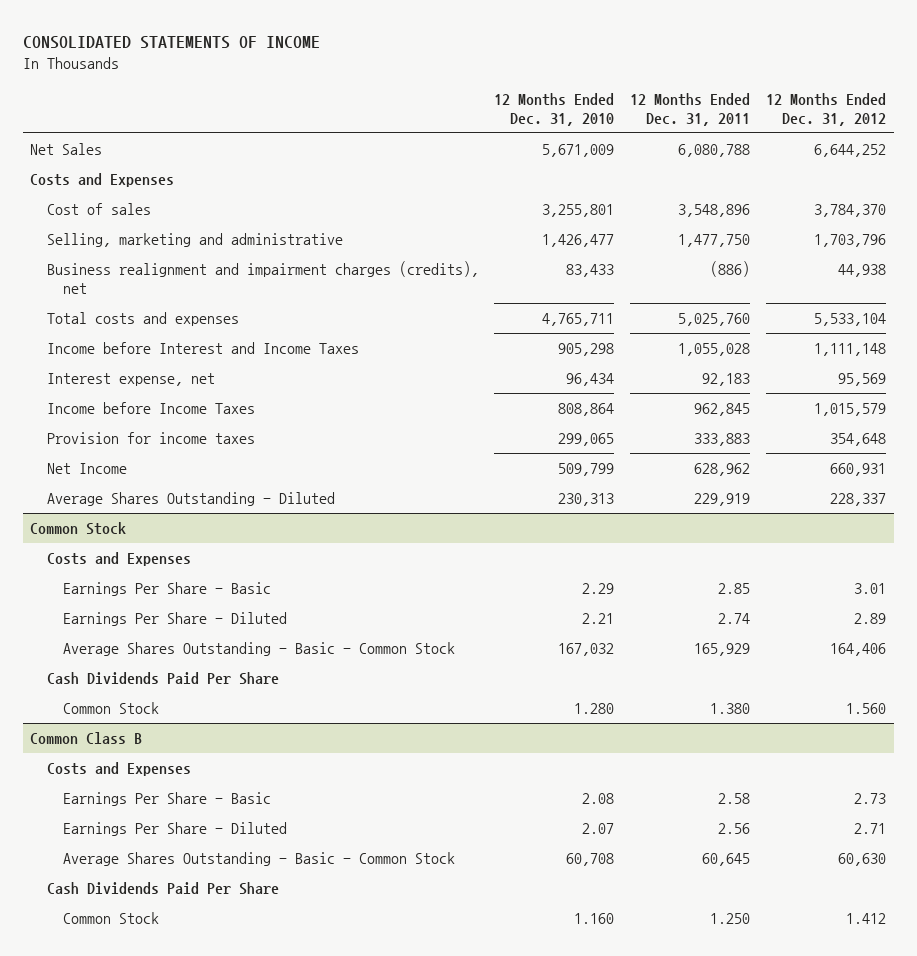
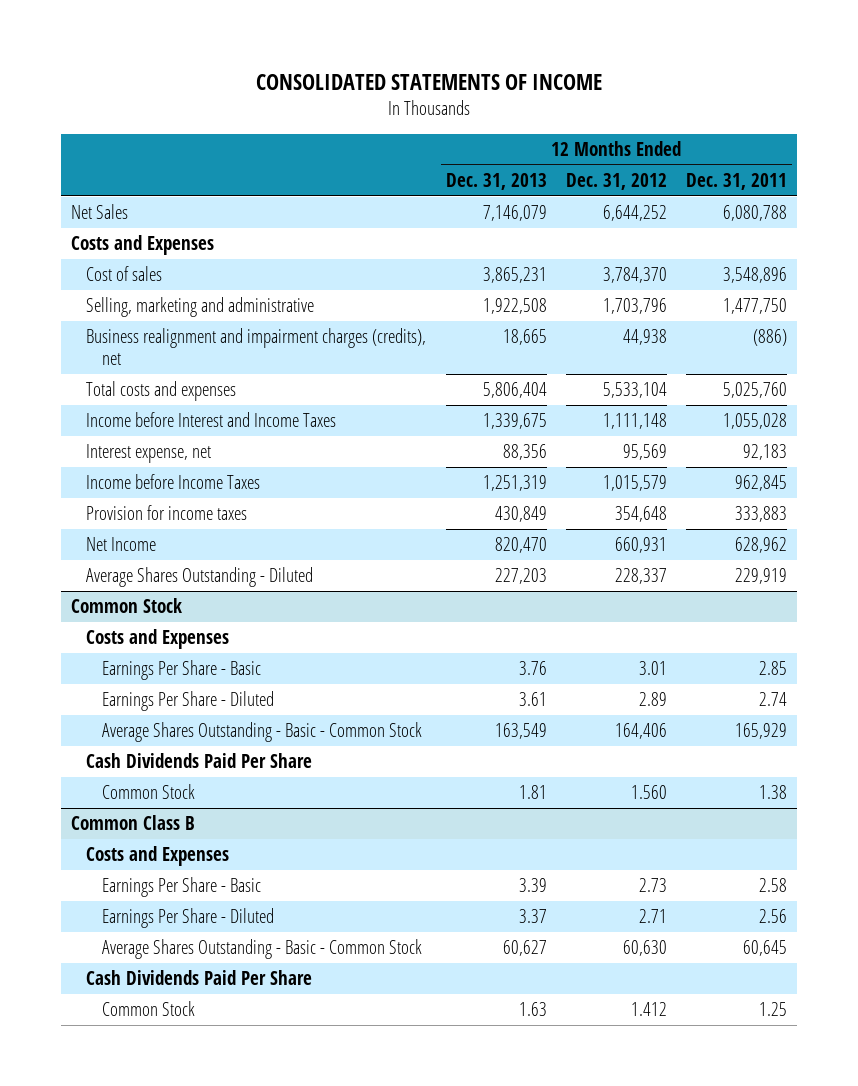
[494,92,615,127] 12 Months Ended Dec. 31, 2010 -> none
none -> [445,172,547,190] Dec. 31, 2013
[710,702,751,714] 1.380 -> [758,785,787,800] 1.38
[710,912,751,924] 1.250 -> [758,1002,787,1017] 1.25

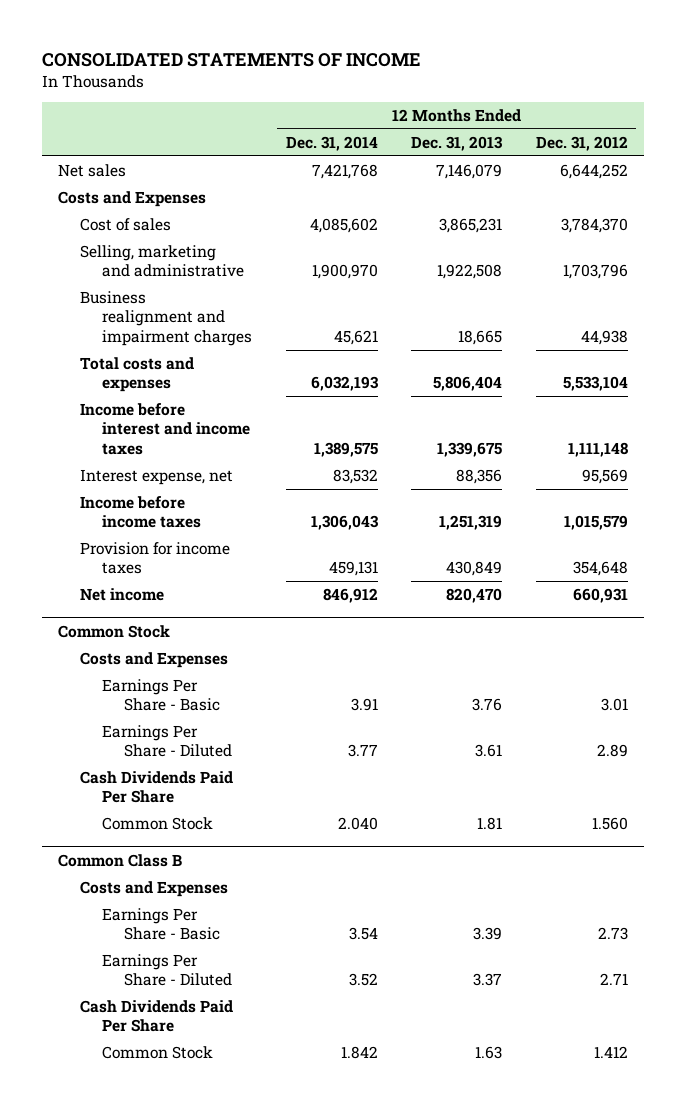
[685,172,787,190] Dec. 31, 2011 -> none
none -> [285,135,378,151] Dec. 31, 2014
[71,204,129,220] Net Sales -> [58,164,127,178] Net sales
[86,328,427,365] Business realignment and impairment charges (credits), net -> [80,291,253,346] Business realignment and impairment charges
[86,412,337,428] Income before Interest and Income Taxes -> [80,403,251,455] Income before interest and income taxes
[86,474,261,490] Income before Income Taxes -> [80,496,202,529] Income before income taxes
[86,567,314,588] Average Shares Outstanding - Diluted -> none
[86,537,157,552] Net Income -> [80,588,165,602] Net income
[101,722,422,743] Average Shares Outstanding - Basic - Common Stock -> none
[101,939,422,960] Average Shares Outstanding - Basic - Common Stock -> none

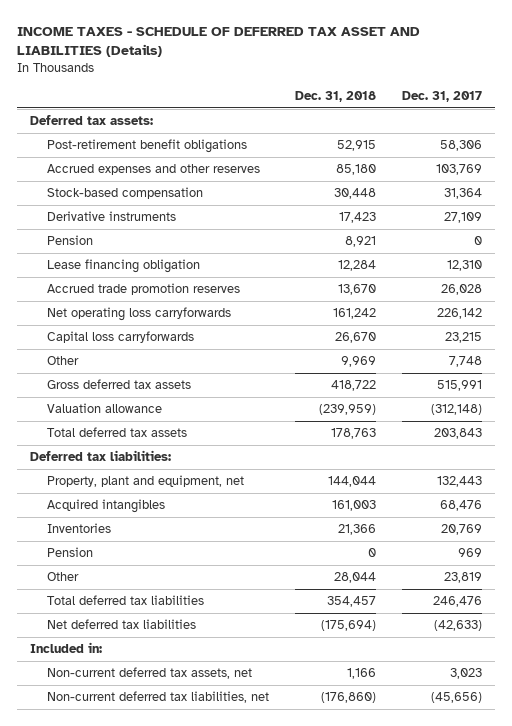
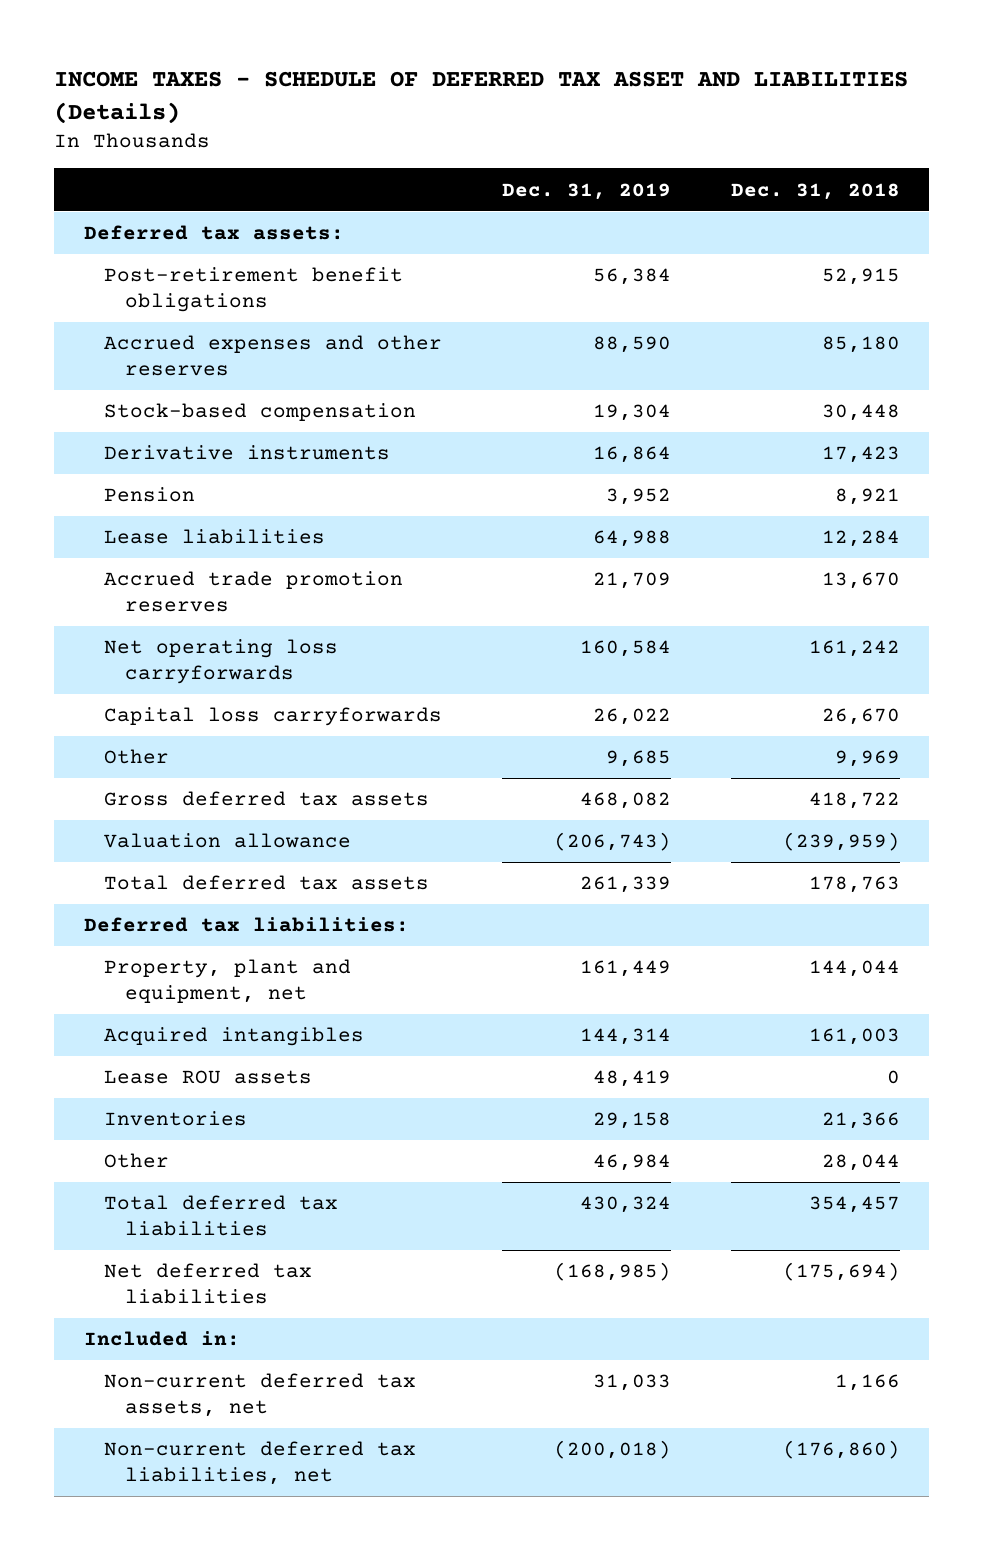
[401,91,482,103] Dec. 31, 2017 -> none
none -> [501,182,671,200] Dec. 31, 2019
[47,259,201,274] Lease financing obligation -> [104,529,326,545] Lease liabilities
none -> [104,1070,313,1085] Lease ROU assets
[47,547,94,558] Pension -> none

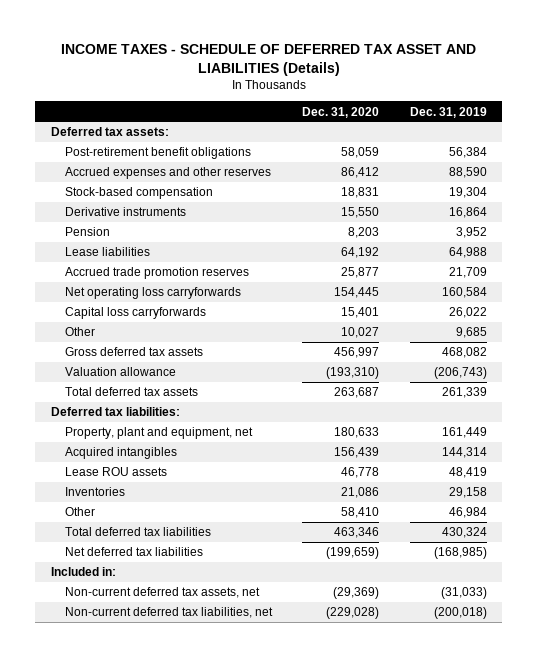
[730,182,900,200] Dec. 31, 2018 -> none
none -> [302,106,380,118] Dec. 31, 2020
[592,1374,671,1392] 31,033 -> [441,587,488,600] (31,033)

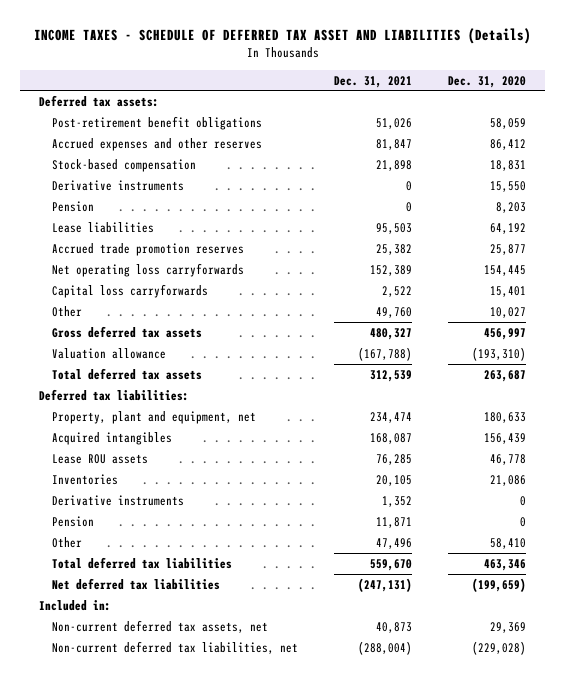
[410,106,488,118] Dec. 31, 2019 -> none
none -> [334,75,413,88] Dec. 31, 2021
none -> [51,494,184,506] Derivative instruments
none -> [51,515,94,527] Pension
[333,587,380,600] (29,369) -> [490,621,527,633] 29,369

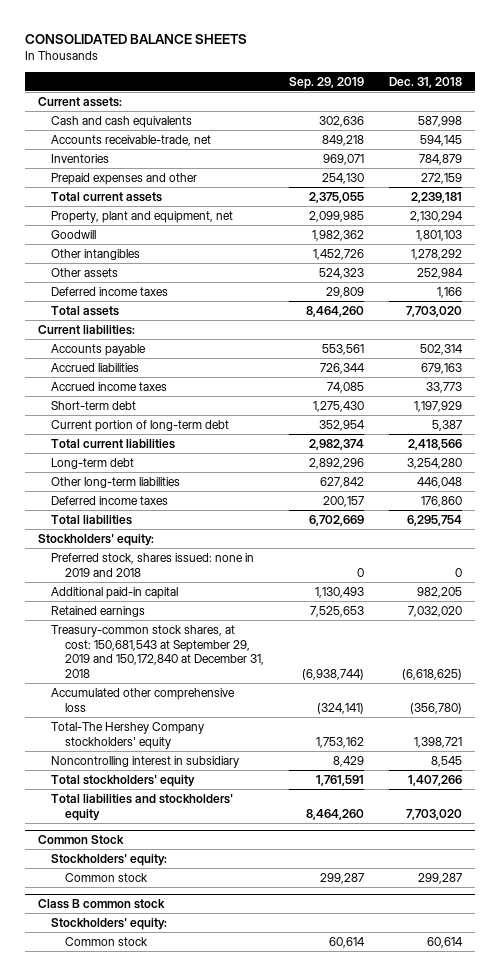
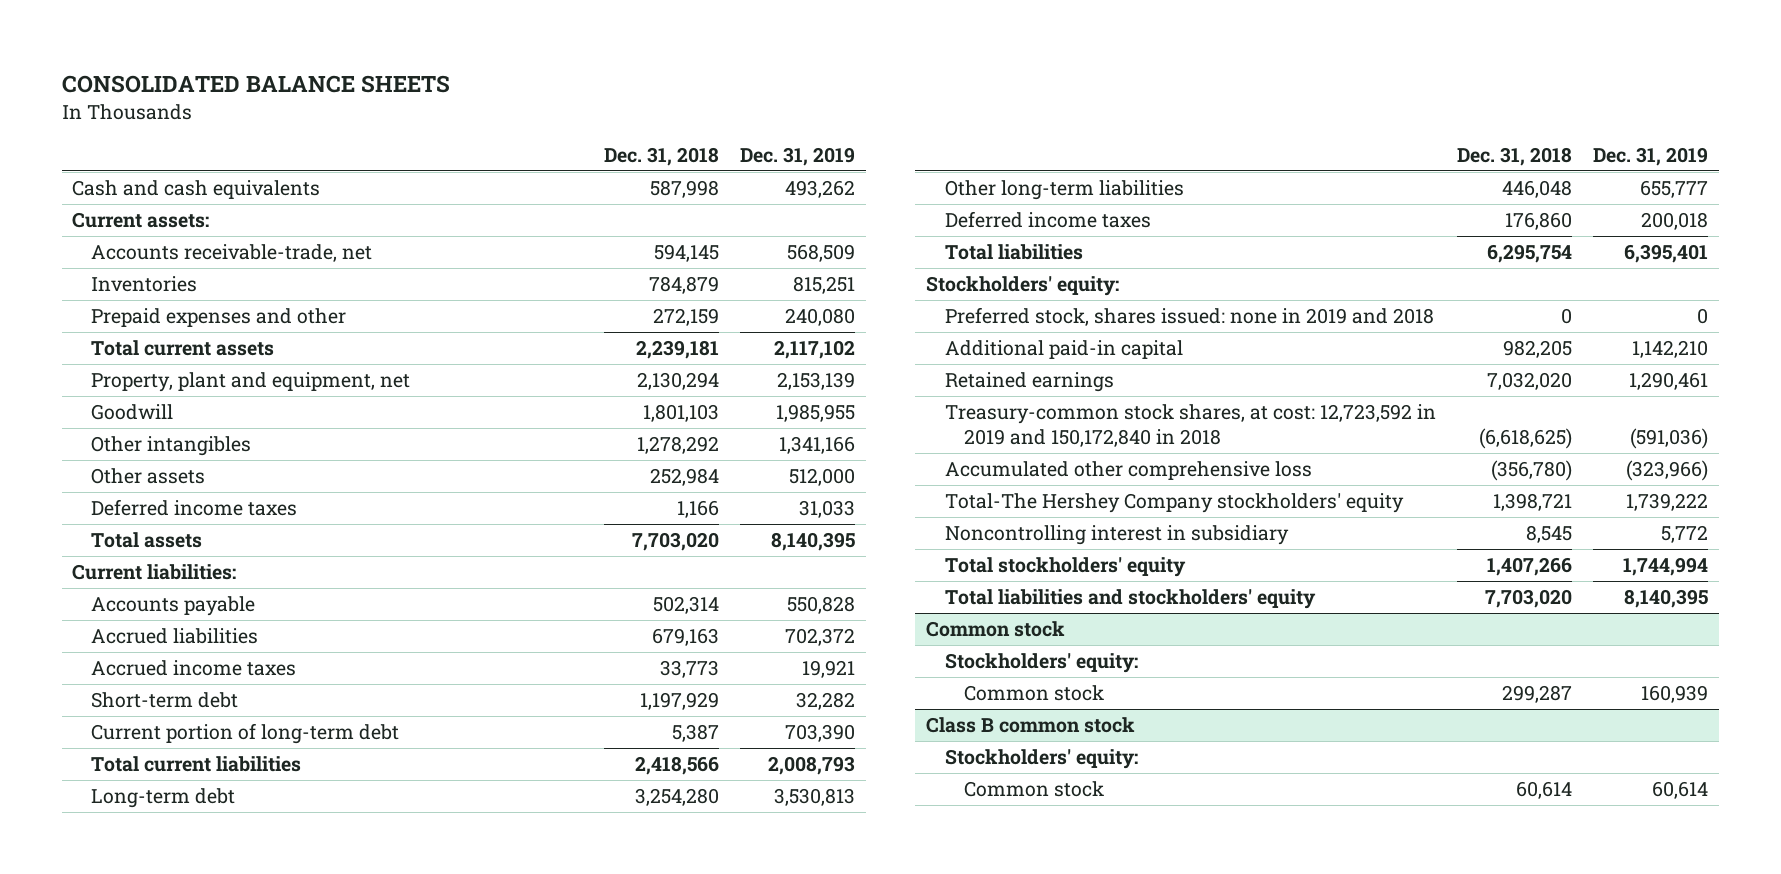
[288,76,364,89] Sep. 29, 2019 -> none
none -> [739,146,855,166] Dec. 31, 2019
[37,96,122,107] Current assets: -> [72,212,210,229] Current assets:
[51,624,264,679] Treasury-common stock shares, at cost: 150,681,543 at September 29, 2019 and 150,172,840 at December 31, 2018 -> [944,404,1436,447] Treasury-common stock shares, at cost: 12,723,592 in 2019 and 150,172,840 in 2018
[37,835,124,845] Common Stock -> [925,621,1065,638] Common stock

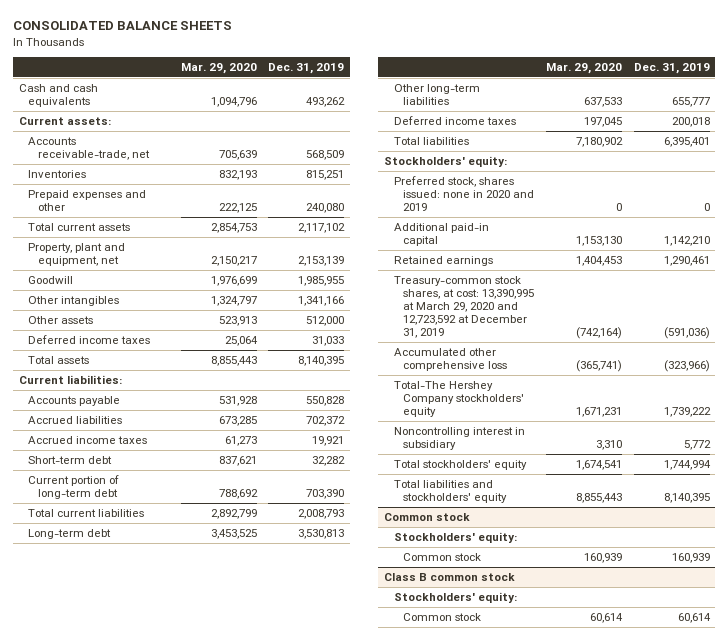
[603,146,719,166] Dec. 31, 2018 -> none
none -> [180,62,257,74] Mar. 29, 2020
[944,307,1434,327] Preferred stock, shares issued: none in 2019 and 2018 -> [393,176,535,212] Preferred stock, shares issued: none in 2020 and 2019
[944,404,1436,447] Treasury-common stock shares, at cost: 12,723,592 in 2019 and 150,172,840 in 2018 -> [393,276,535,339] Treasury-common stock shares, at cost: 13,390,995 at March 29, 2020 and 12,723,592 at December 31, 2019

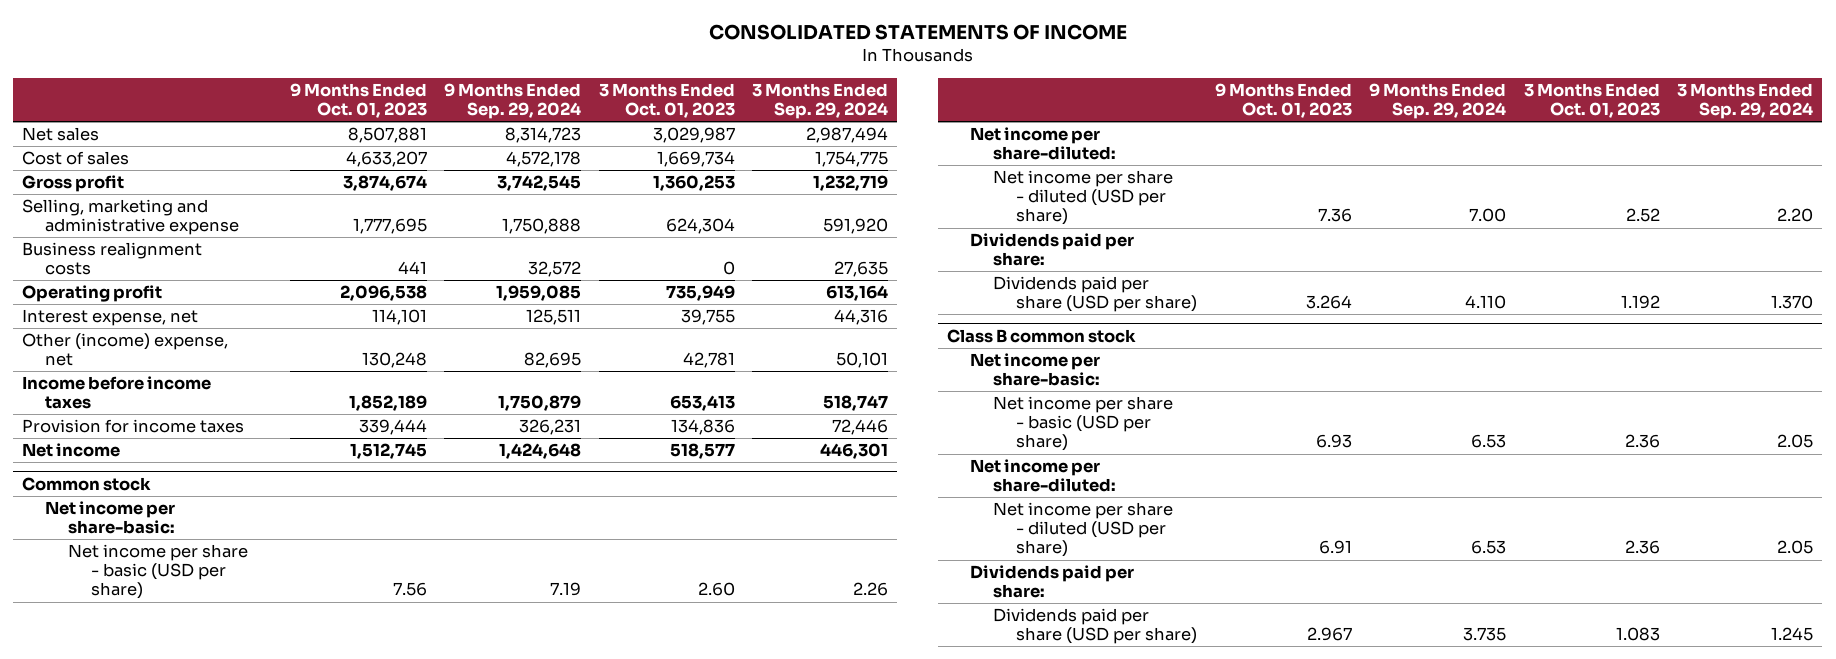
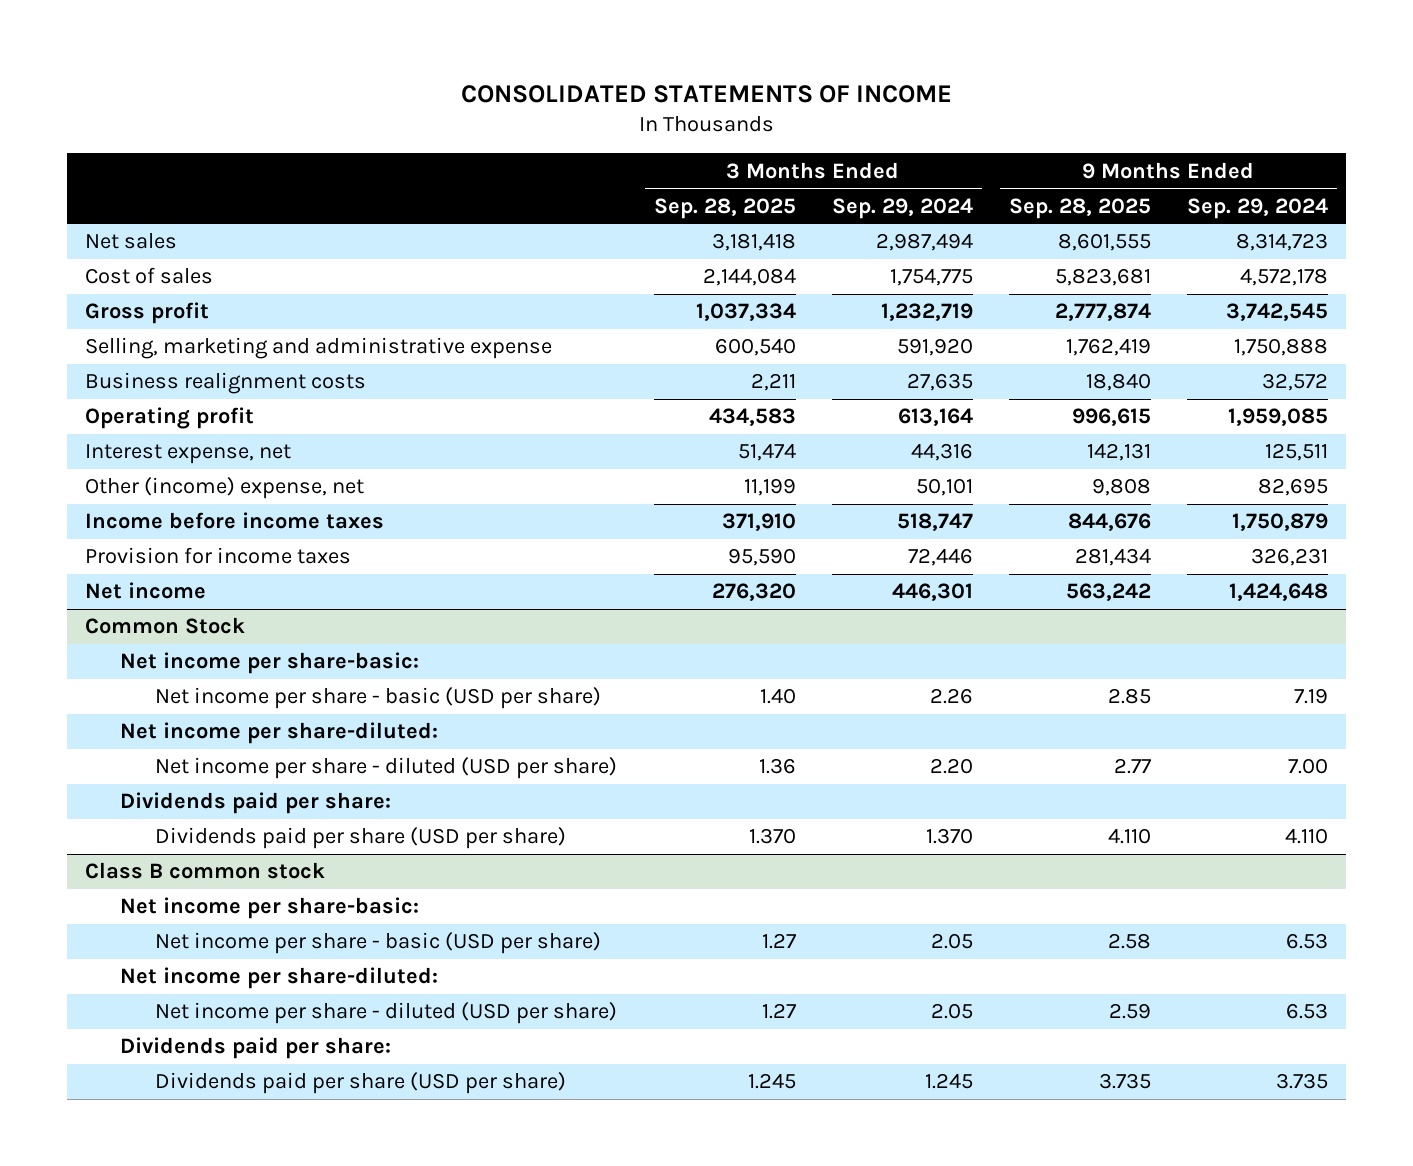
[289,82,427,118] 9 Months Ended Oct. 01, 2023 -> none
[598,82,735,118] 3 Months Ended Oct. 01, 2023 -> none
none -> [653,197,796,219] Sep. 28, 2025
none -> [1008,197,1151,219] Sep. 28, 2025
[22,476,152,491] Common stock -> [85,617,246,635] Common Stock

